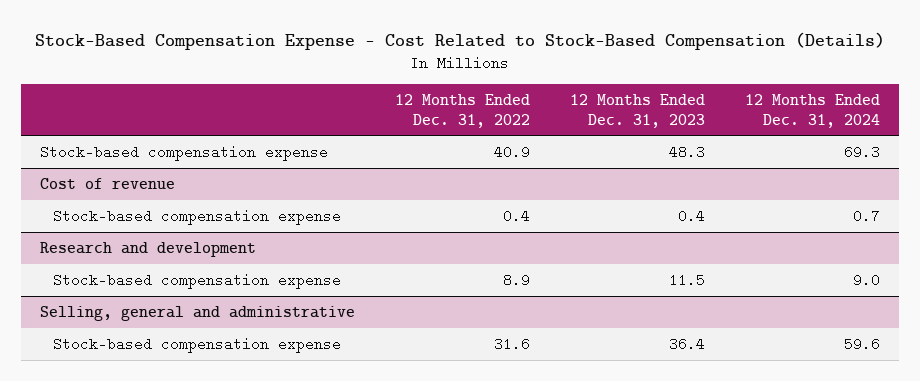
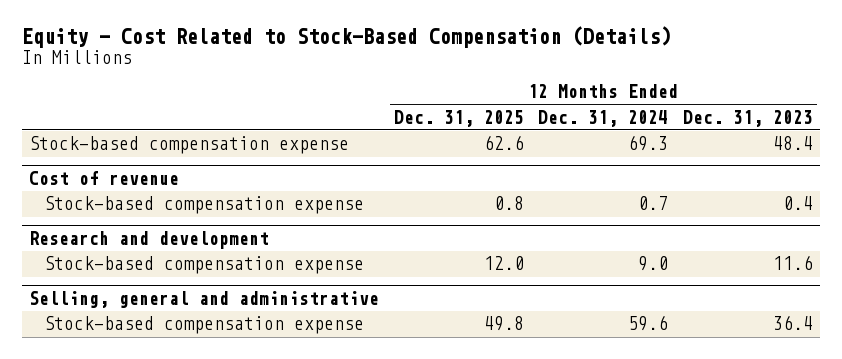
[34,31,885,50] Stock-Based Compensation Expense - Cost Related to Stock-Based Compensation (Details) -> [21,26,671,49] Equity - Cost Related to Stock-Based Compensation (Details)
[395,93,531,128] 12 Months Ended Dec. 31, 2022 -> none
none -> [393,109,524,127] Dec. 31, 2025
[668,144,705,159] 48.3 -> [772,136,813,151] 48.4
[668,272,705,287] 11.5 -> [772,255,813,271] 11.6

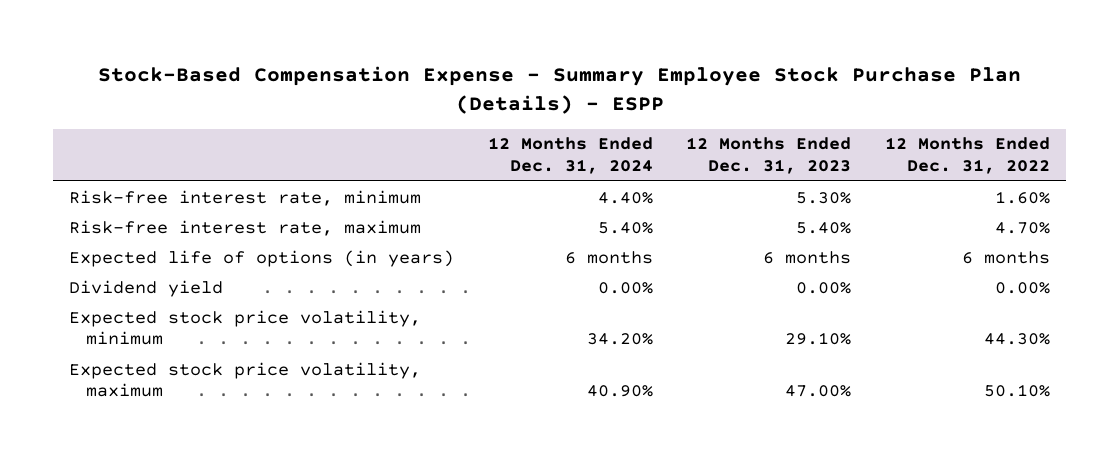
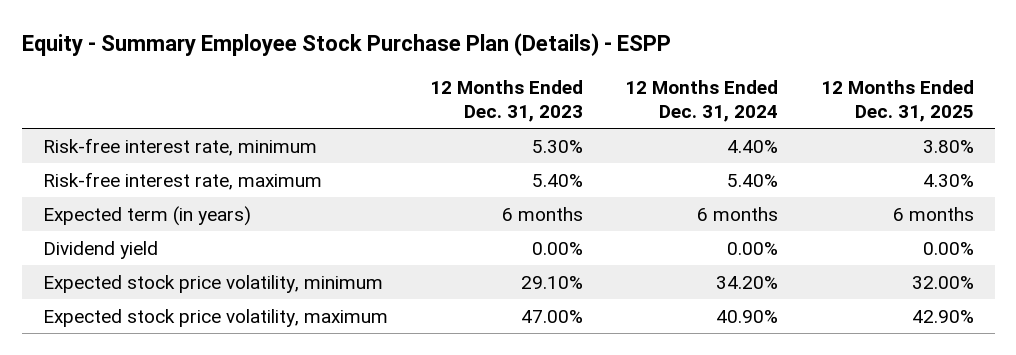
[97,66,1021,115] Stock-Based Compensation Expense - Summary Employee Stock Purchase Plan (Details) - ESPP -> [21,33,671,57] Equity - Summary Employee Stock Purchase Plan (Details) - ESPP
[884,137,1050,175] 12 Months Ended Dec. 31, 2022 -> none
none -> [820,80,974,123] 12 Months Ended Dec. 31, 2025
[69,249,455,267] Expected life of options (in years) -> [42,205,251,226] Expected term (in years)

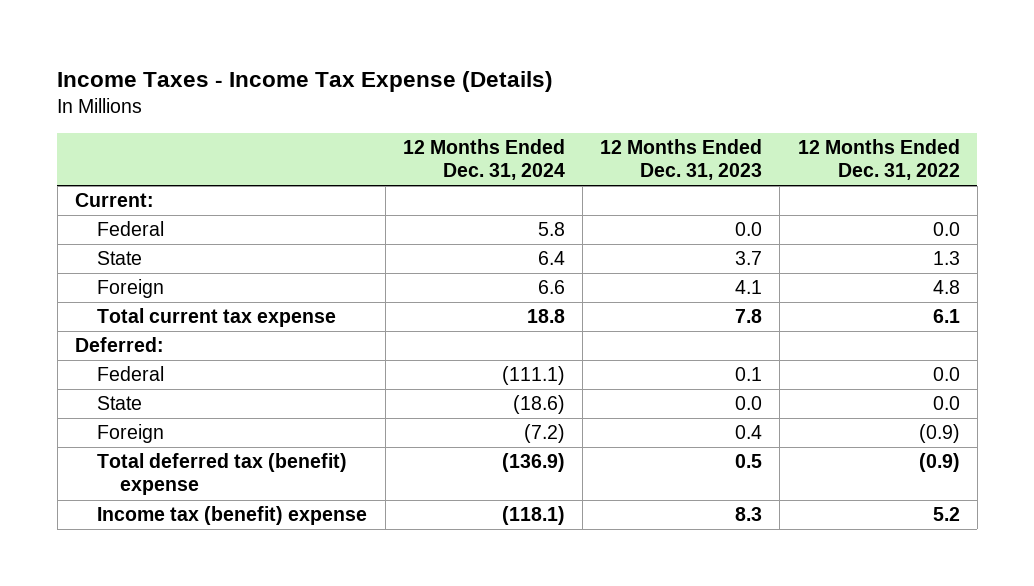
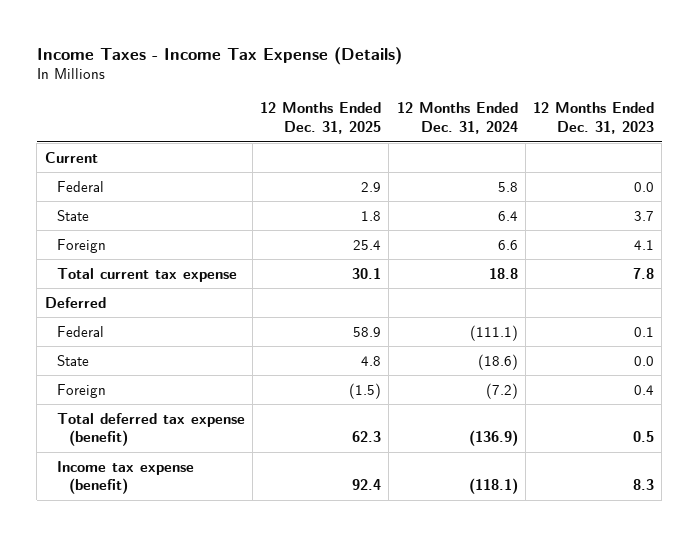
[797,139,960,181] 12 Months Ended Dec. 31, 2022 -> none
none -> [260,102,382,135] 12 Months Ended Dec. 31, 2025
[74,193,154,208] Current: -> [44,151,98,163] Current
[74,337,164,353] Deferred: -> [44,296,106,308] Deferred
[97,453,348,496] Total deferred tax (benefit) expense -> [56,412,245,447] Total deferred tax expense (benefit)
[97,506,368,526] Income tax (benefit) expense -> [56,460,194,495] Income tax expense (benefit)

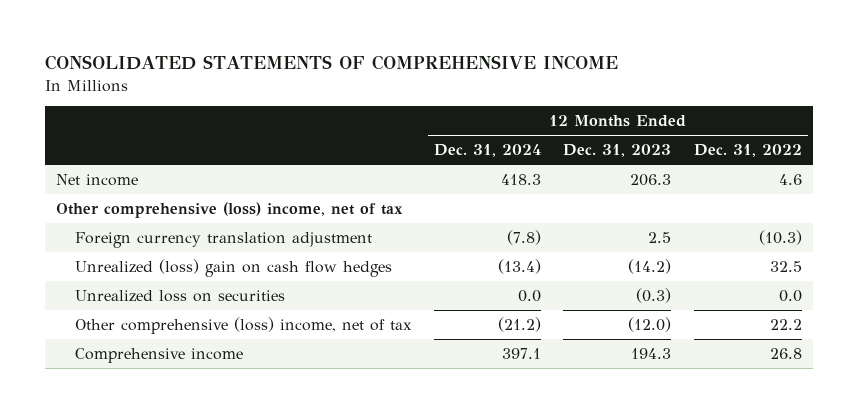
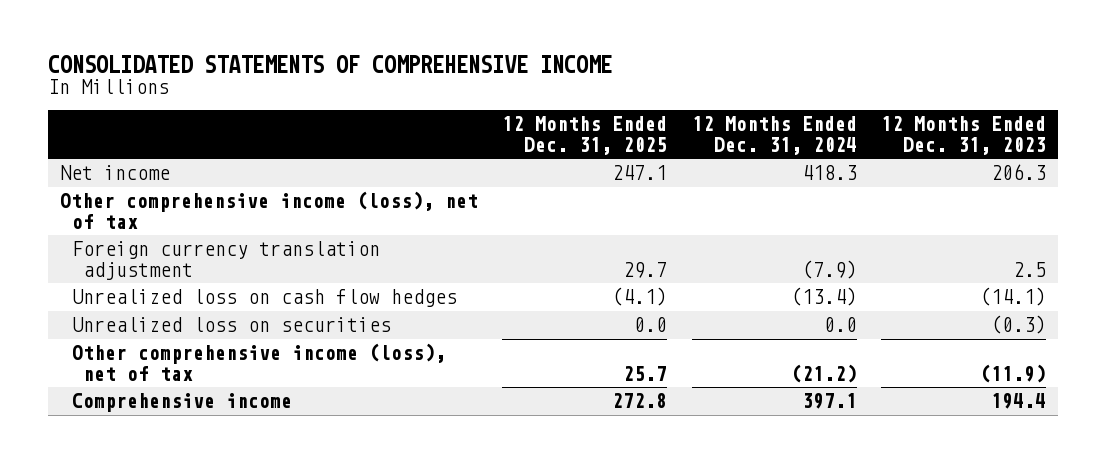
[693,144,802,158] Dec. 31, 2022 -> none
none -> [502,116,668,155] 12 Months Ended Dec. 31, 2025
[56,201,404,218] Other comprehensive (loss) income, net of tax -> [60,191,479,229] Other comprehensive income (loss), net of tax
[506,229,541,245] (7.8) -> [801,259,857,279] (7.9)
[75,258,393,277] Unrealized (loss) gain on cash flow hedges -> [71,289,457,308] Unrealized loss on cash flow hedges
[628,258,672,274] (14.2) -> [980,287,1047,307] (14.1)
[75,316,413,334] Other comprehensive (loss) income, net of tax -> [71,343,446,381] Other comprehensive income (loss), net of tax
[628,316,672,332] (12.0) -> [980,363,1047,383] (11.9)
[631,347,672,359] 194.3 -> [991,393,1047,410] 194.4

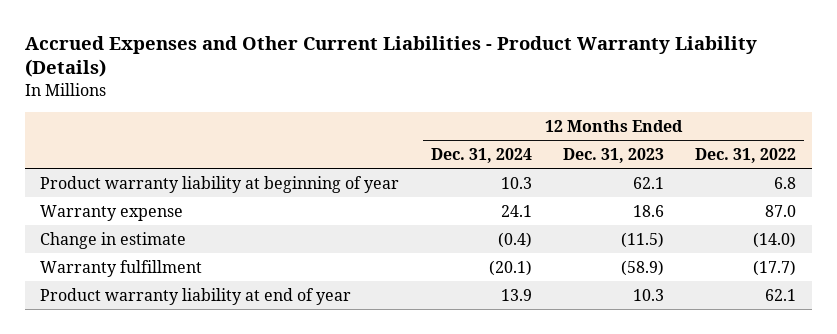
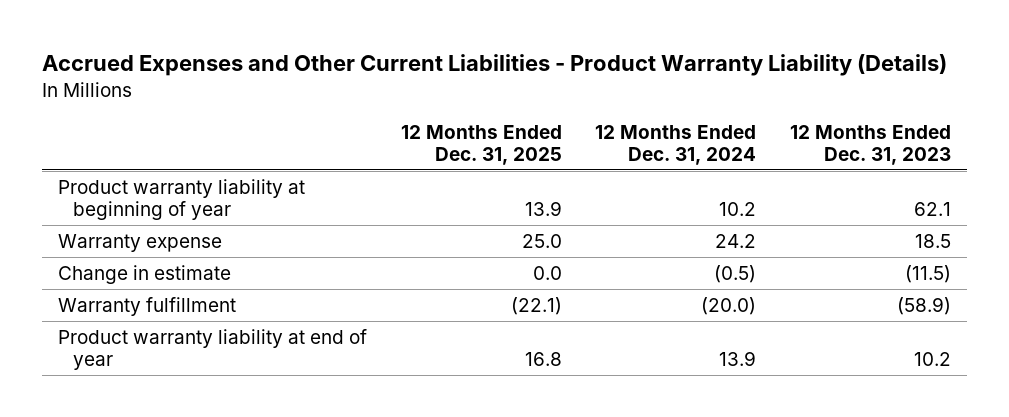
[695,148,797,164] Dec. 31, 2022 -> none
none -> [400,124,562,165] 12 Months Ended Dec. 31, 2025
[500,176,532,189] 10.3 -> [719,201,757,216] 10.2
[500,204,532,217] 24.1 -> [715,234,757,249] 24.2
[633,204,665,217] 18.6 -> [914,234,951,249] 18.5
[497,231,532,248] (0.4) -> [714,265,757,284] (0.5)
[488,259,532,276] (20.1) -> [701,297,757,316] (20.0)
[633,288,665,301] 10.3 -> [913,351,951,366] 10.2

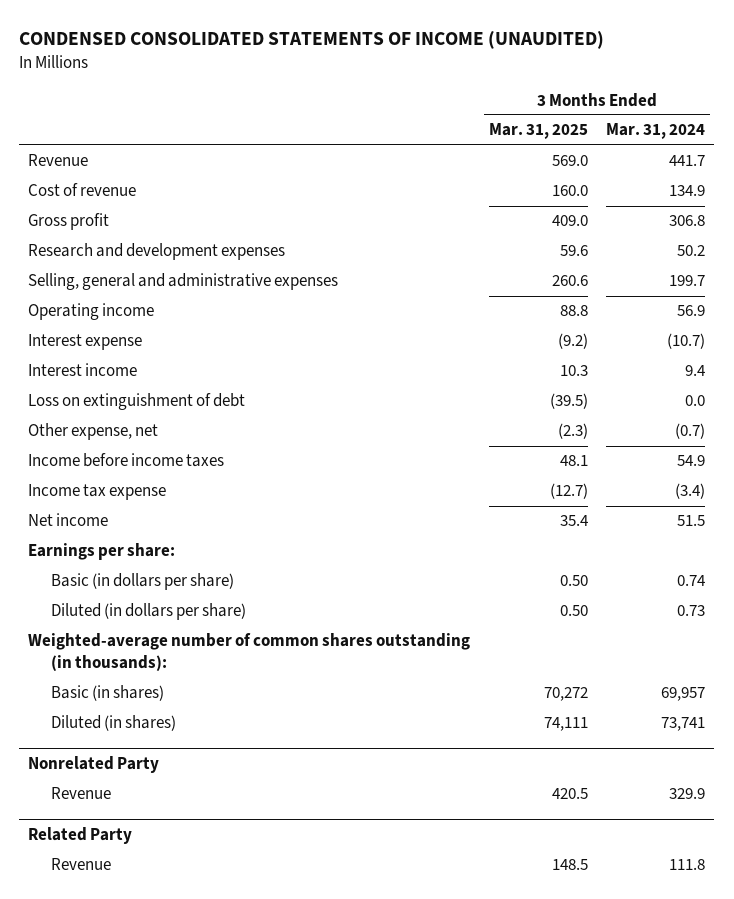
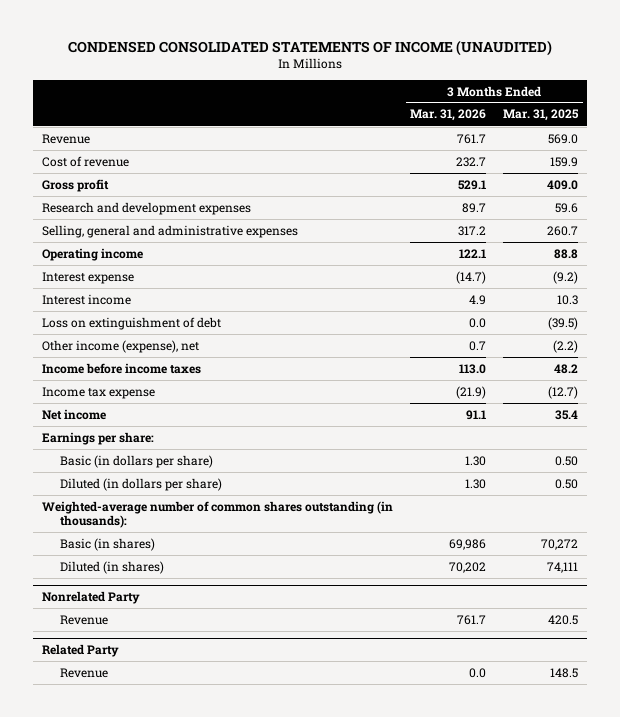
[606,123,706,140] Mar. 31, 2024 -> none
none -> [409,109,486,122] Mar. 31, 2026
[551,185,588,197] 160.0 -> [550,156,579,167] 159.9
[551,275,588,287] 260.6 -> [547,225,579,236] 260.7
[28,423,159,441] Other expense, net -> [41,339,199,353] Other income (expense), net
[557,423,588,440] (2.3) -> [553,339,579,353] (2.2)
[559,455,588,467] 48.1 -> [554,363,579,374] 48.2

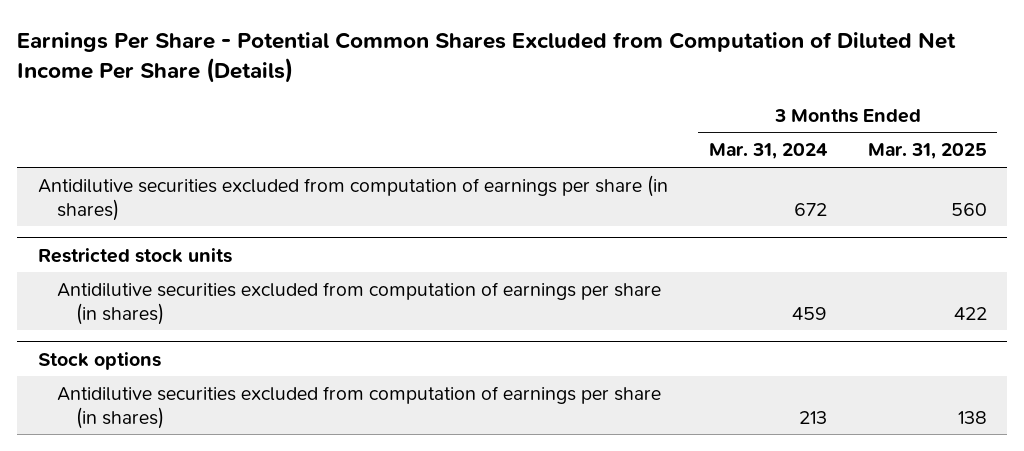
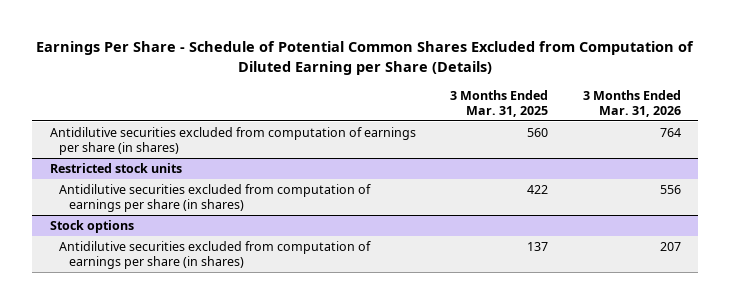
[17,31,957,84] Earnings Per Share - Potential Common Shares Excluded from Computation of Diluted Net Income Per Share (Details) -> [36,41,695,75] Earnings Per Share - Schedule of Potential Common Shares Excluded from Computation of Diluted Earning per Share (Details)
[708,143,828,160] Mar. 31, 2024 -> none
none -> [583,89,682,117] 3 Months Ended Mar. 31, 2026
[957,410,987,424] 138 -> [527,242,549,252] 137

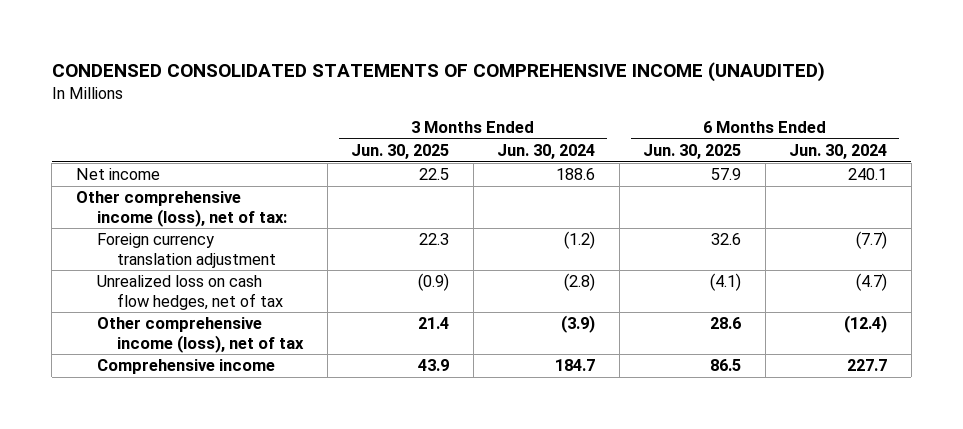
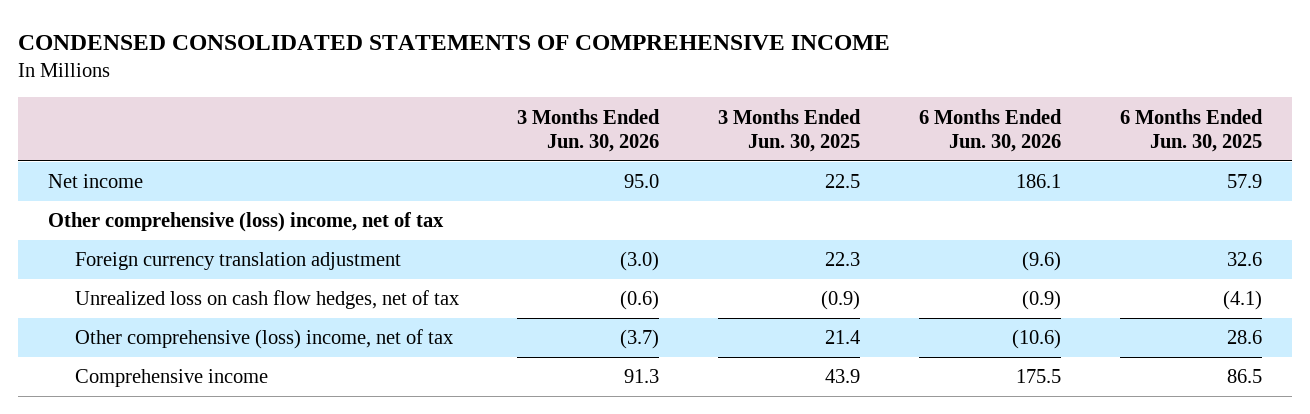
[51,62,825,83] CONDENSED CONSOLIDATED STATEMENTS OF COMPREHENSIVE INCOME (UNAUDITED) -> [18,34,891,50] CONDENSED CONSOLIDATED STATEMENTS OF COMPREHENSIVE INCOME
[497,143,596,159] Jun. 30, 2024 -> none
[789,143,888,159] Jun. 30, 2024 -> none
none -> [517,108,661,153] 3 Months Ended Jun. 30, 2026
none -> [919,108,1063,153] 6 Months Ended Jun. 30, 2026
[75,191,287,227] Other comprehensive income (loss), net of tax: -> [47,212,444,233] Other comprehensive (loss) income, net of tax
[96,317,305,353] Other comprehensive income (loss), net of tax -> [74,329,453,350] Other comprehensive (loss) income, net of tax

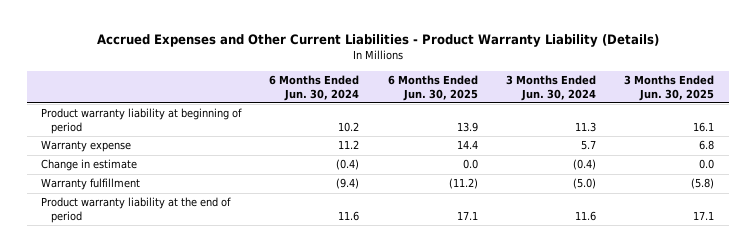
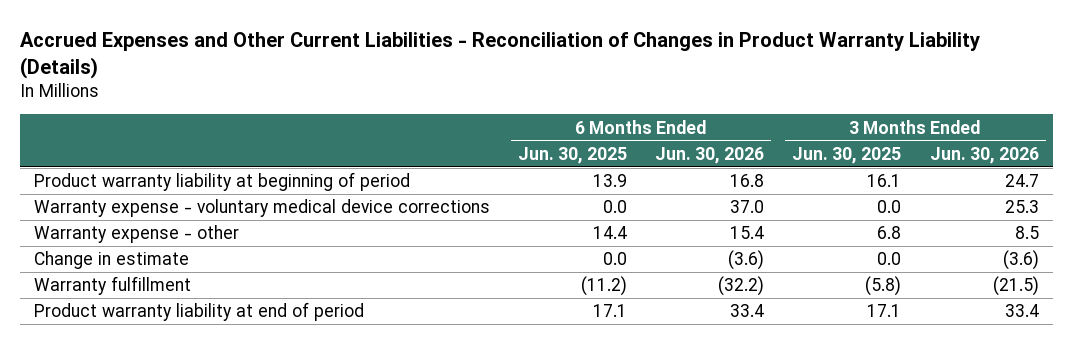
[96,34,659,48] Accrued Expenses and Other Current Liabilities - Product Warranty Liability (Details) -> [19,31,980,79] Accrued Expenses and Other Current Liabilities - Reconciliation of Changes in Product Warranty Liability (Details)
[269,74,360,101] 6 Months Ended Jun. 30, 2024 -> none
[505,74,596,101] 3 Months Ended Jun. 30, 2024 -> none
none -> [655,146,765,164] Jun. 30, 2026
none -> [929,146,1039,164] Jun. 30, 2026
none -> [33,199,490,218] Warranty expense - voluntary medical device corrections
[40,140,131,153] Warranty expense -> [33,225,239,244] Warranty expense - other
[40,197,231,224] Product warranty liability at the end of period -> [33,302,364,322] Product warranty liability at end of period

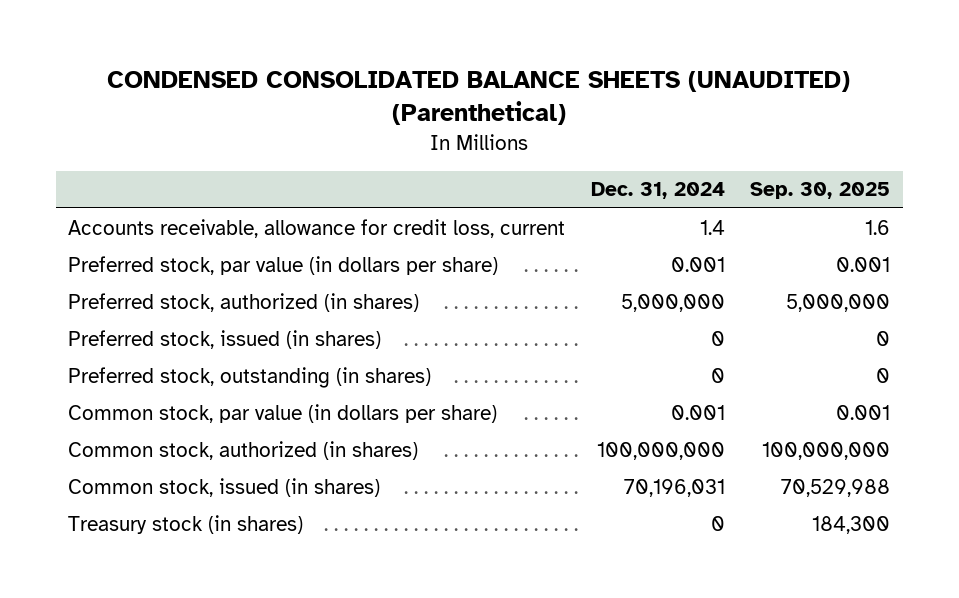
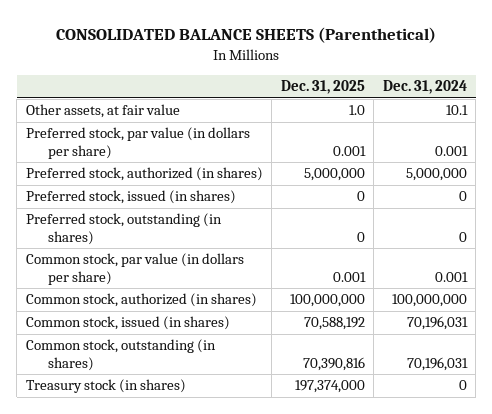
[107,71,851,126] CONDENSED CONSOLIDATED BALANCE SHEETS (UNAUDITED) (Parenthetical) -> [56,26,437,43] CONSOLIDATED BALANCE SHEETS (Parenthetical)
[750,182,891,200] Sep. 30, 2025 -> none
none -> [280,80,365,95] Dec. 31, 2025
[68,218,566,238] Accounts receivable, allowance for credit loss, current -> none
none -> [25,104,180,119] Other assets, at fair value
none -> [25,339,216,372] Common stock, outstanding (in shares)

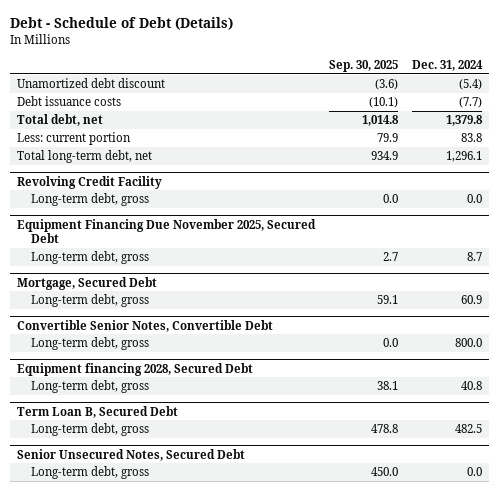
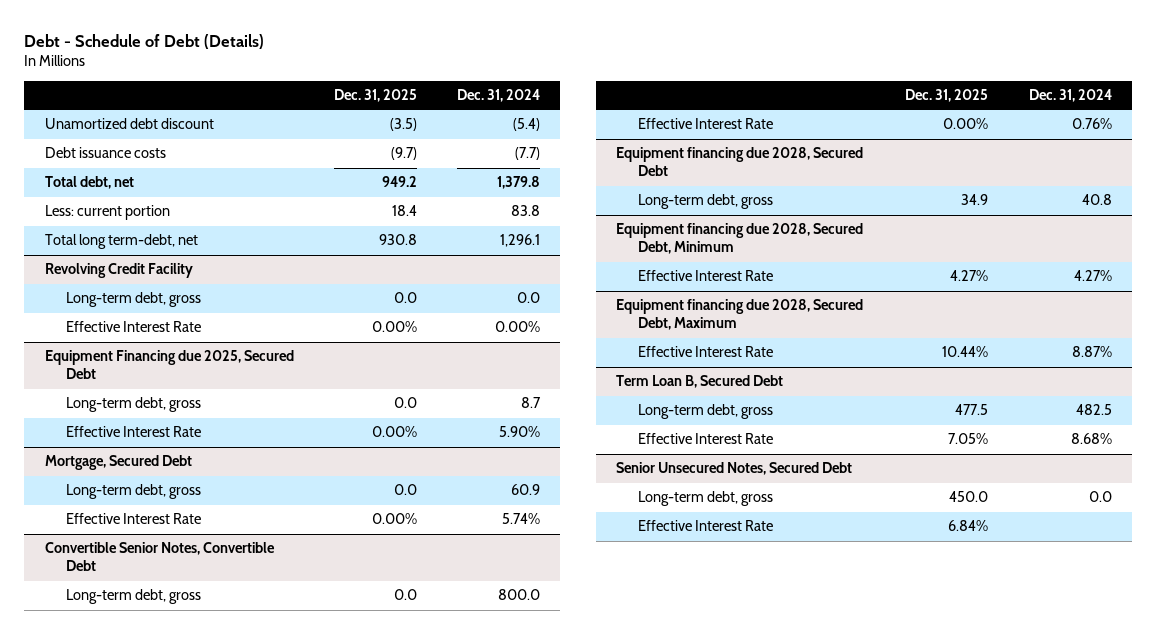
[328,59,398,72] Sep. 30, 2025 -> none
none -> [333,89,417,103] Dec. 31, 2025
[17,150,153,164] Total long-term debt, net -> [44,234,198,250] Total long term-debt, net
none -> [66,321,202,333] Effective Interest Rate
[17,218,317,244] Equipment Financing Due November 2025, Secured Debt -> [44,350,294,380] Equipment Financing due 2025, Secured Debt
none -> [66,426,202,438] Effective Interest Rate
none -> [66,513,202,525] Effective Interest Rate
none -> [638,118,774,130] Effective Interest Rate
[17,362,254,376] Equipment financing 2028, Secured Debt -> [616,147,864,177] Equipment financing due 2028, Secured Debt
none -> [616,223,864,255] Equipment financing due 2028, Secured Debt, Minimum
none -> [638,270,774,282] Effective Interest Rate
none -> [616,299,864,331] Equipment financing due 2028, Secured Debt, Maximum
none -> [638,346,774,358] Effective Interest Rate
none -> [638,433,774,445] Effective Interest Rate
none -> [638,520,774,532] Effective Interest Rate

